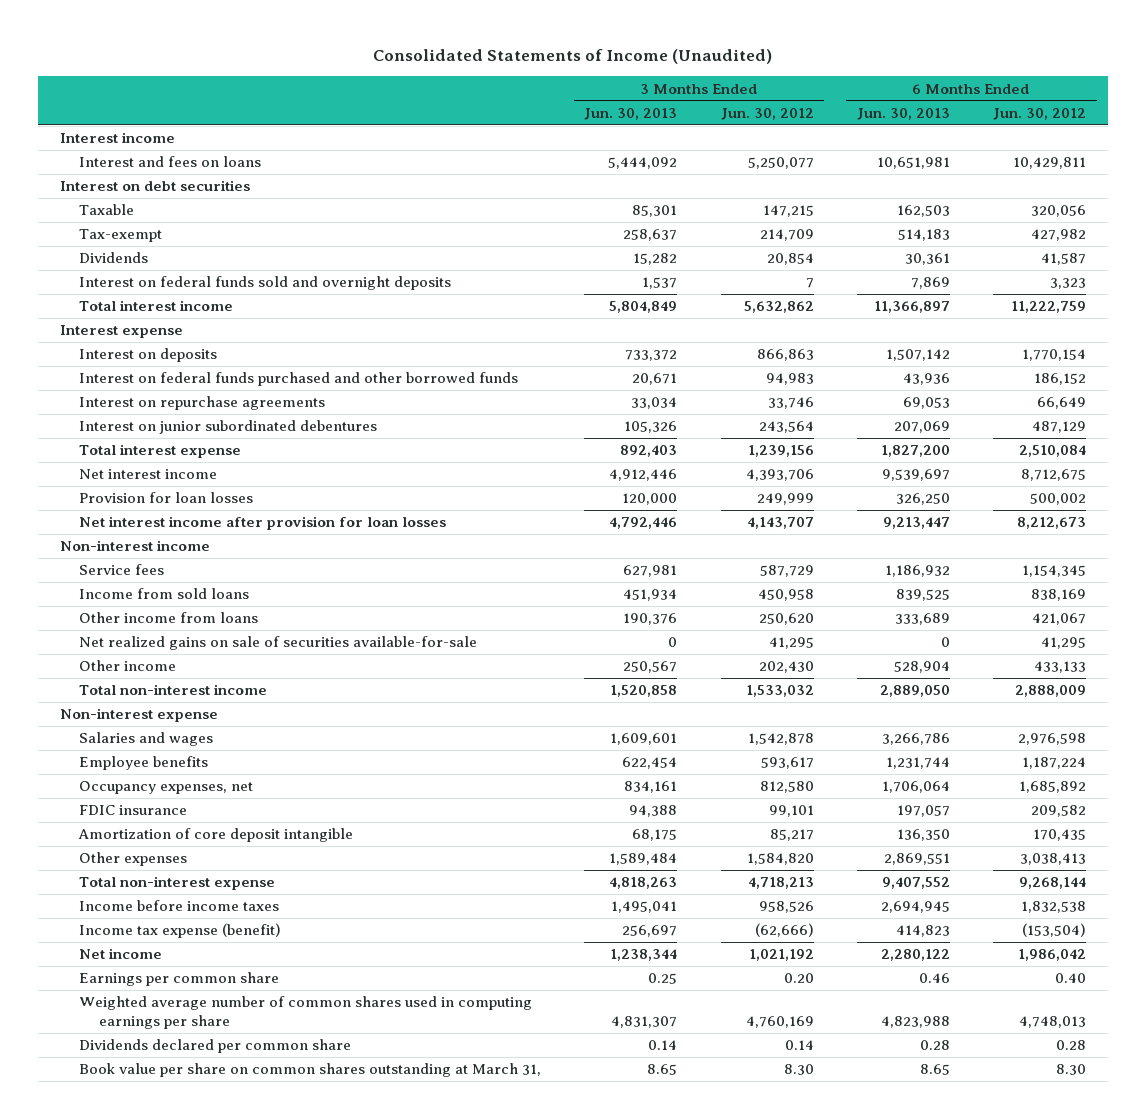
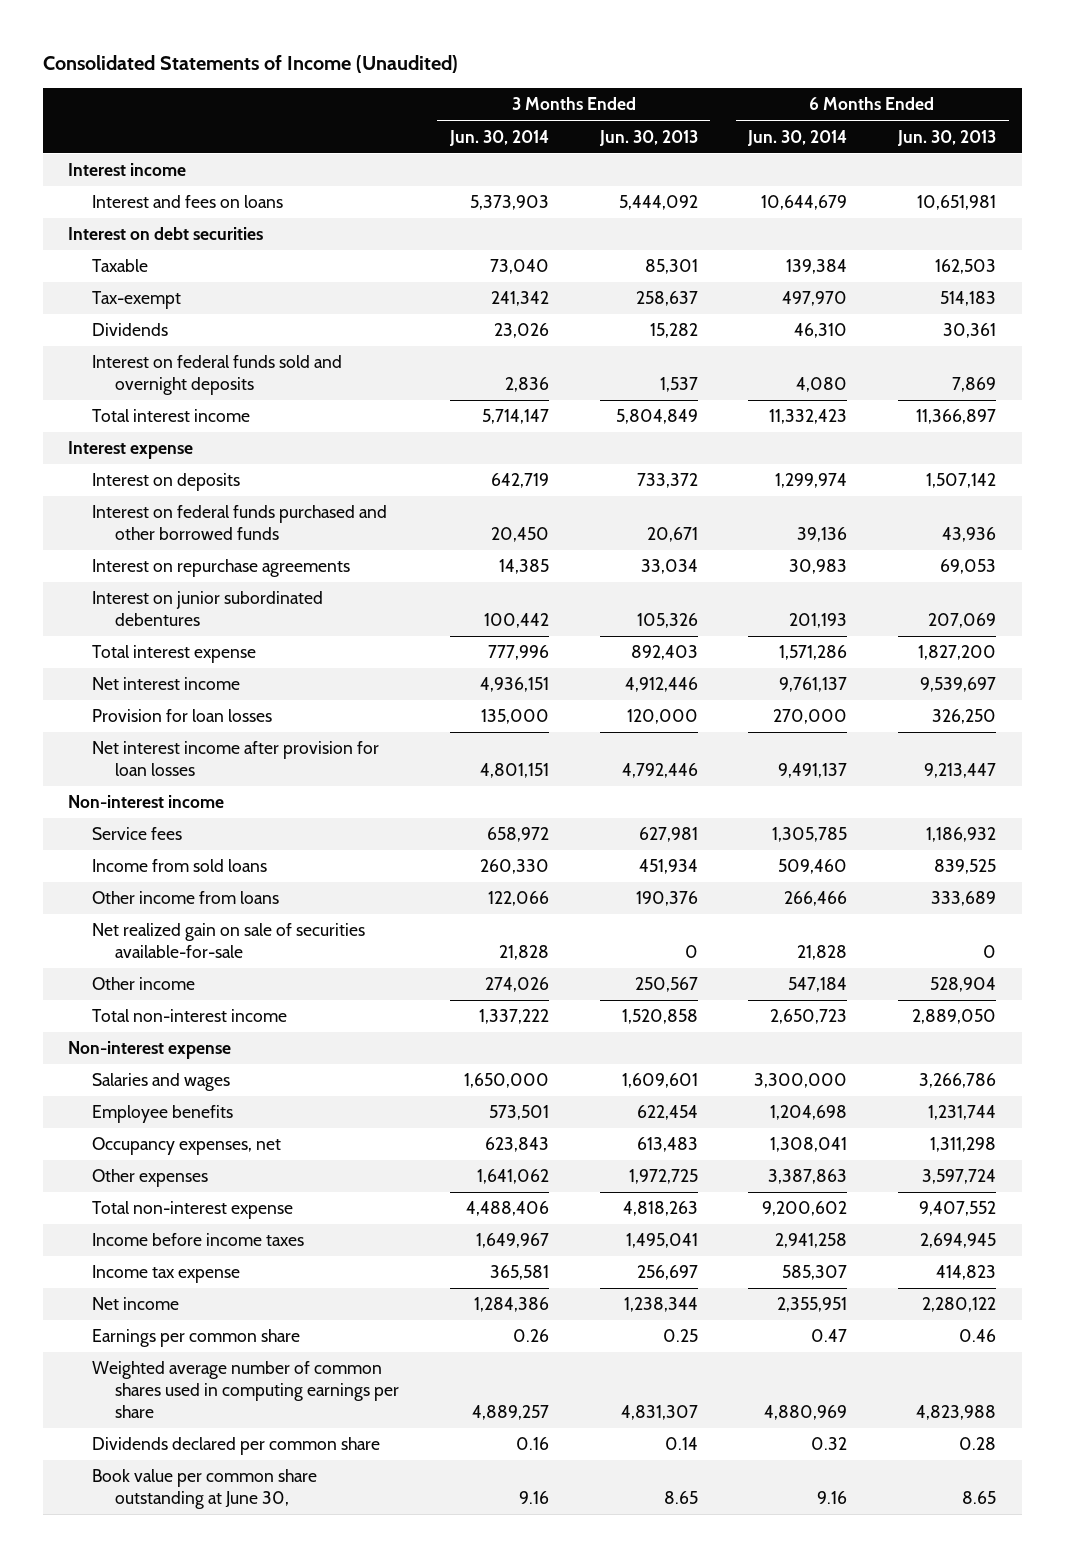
[720,107,814,120] Jun. 30, 2012 -> none
[992,107,1086,120] Jun. 30, 2012 -> none
none -> [449,129,550,146] Jun. 30, 2014
none -> [747,129,848,146] Jun. 30, 2014
[79,636,478,651] Net realized gains on sale of securities available-for-sale -> [91,923,365,959] Net realized gain on sale of securities available-for-sale
[79,805,188,816] FDIC insurance -> none
[78,828,354,843] Amortization of core deposit intangible -> none
[624,781,678,794] 834,161 -> [636,1137,698,1153] 613,483
[881,781,950,794] 1,706,064 -> [930,1137,997,1153] 1,311,298
[609,853,678,866] 1,589,484 -> [628,1169,698,1185] 1,972,725
[883,853,950,866] 2,869,551 -> [922,1169,997,1185] 3,597,724
[79,923,282,939] Income tax expense (benefit) -> [91,1265,240,1284] Income tax expense
[79,1063,542,1078] Book value per share on common shares outstanding at March 31, -> [91,1469,317,1510] Book value per common share outstanding at June 30,

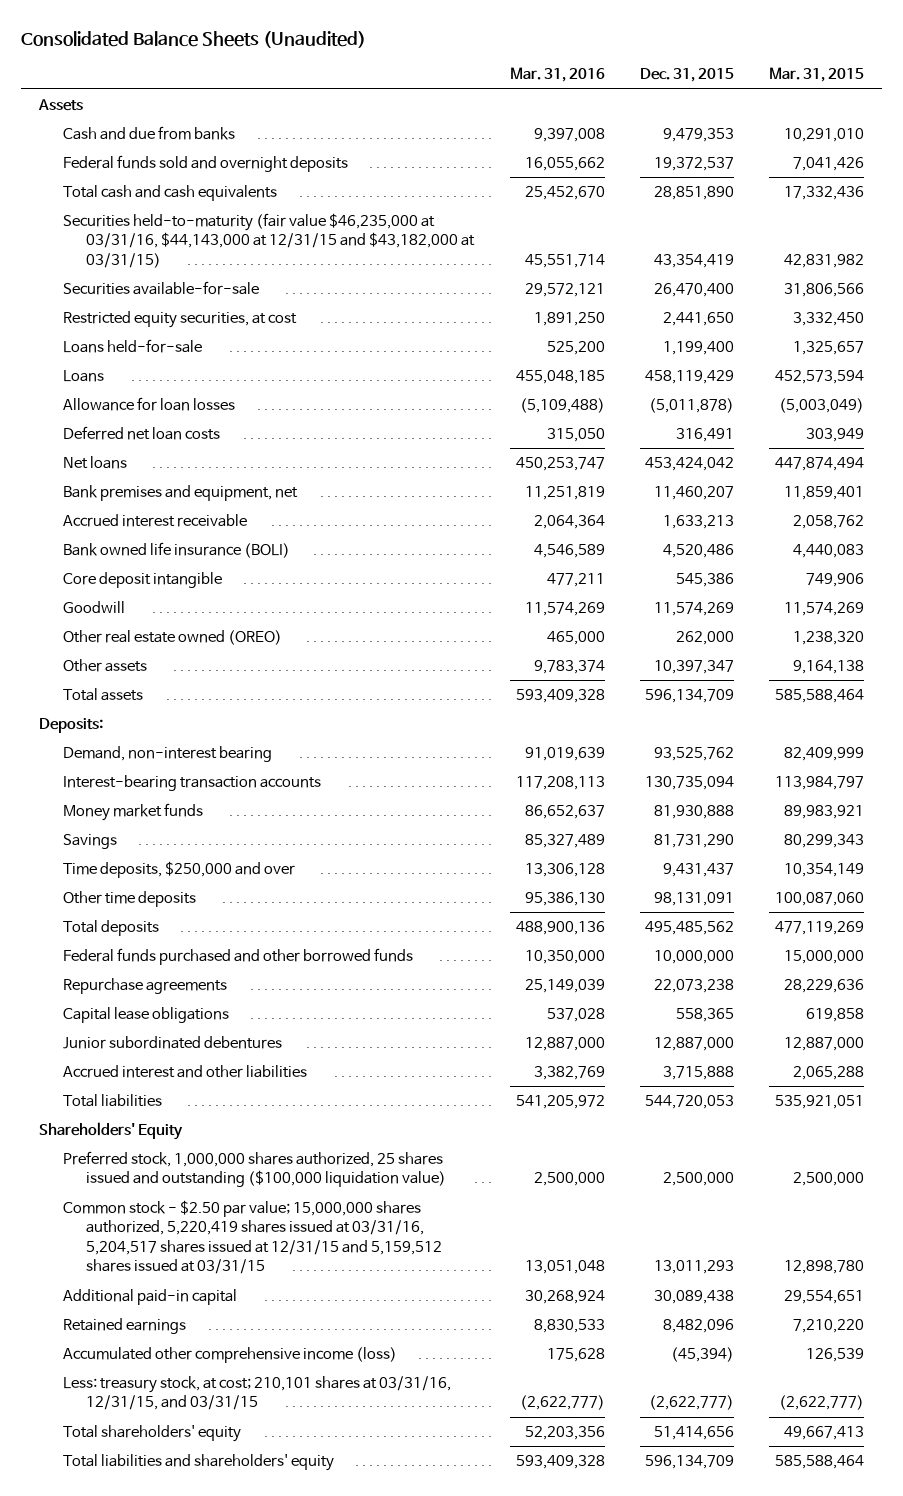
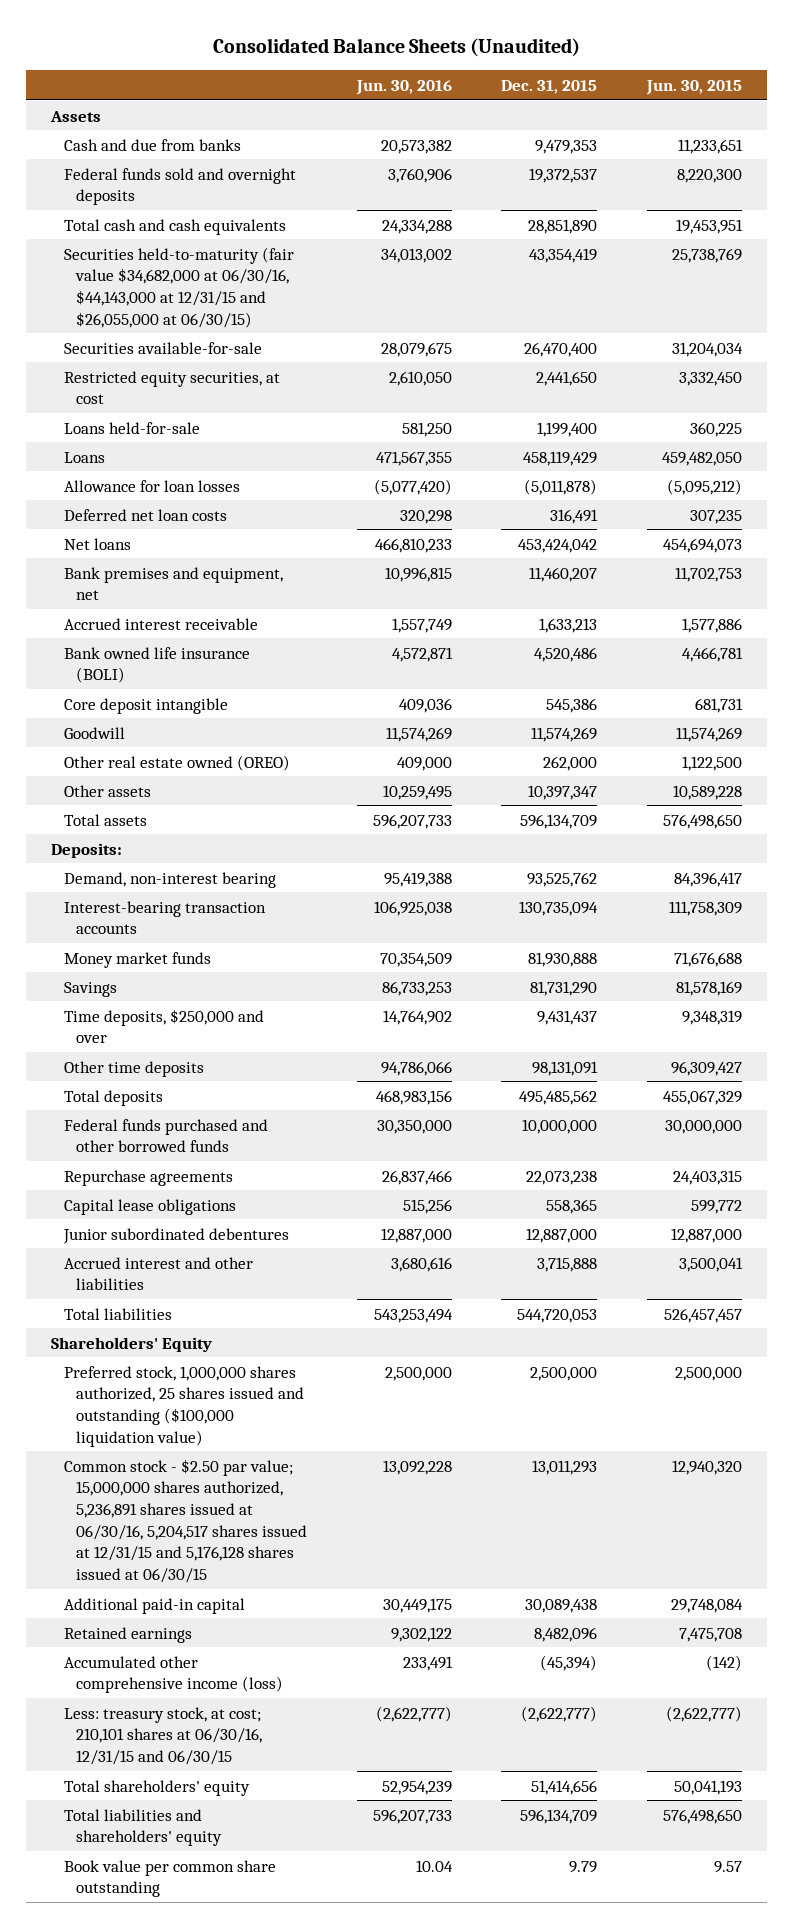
[509,67,605,83] Mar. 31, 2016 -> none
[768,67,864,83] Mar. 31, 2015 -> none
none -> [355,79,452,95] Jun. 30, 2016
none -> [646,79,743,95] Jun. 30, 2015
[62,212,476,268] Securities held-to-maturity (fair value $46,235,000 at 03/31/16, $44,143,000 at 12/31/15 and $43,182,000 at 03/31/15) -> [63,246,294,328] Securities held-to-maturity (fair value $34,682,000 at 06/30/16, $44,143,000 at 12/31/15 and $26,055,000 at 06/30/15)
[62,1199,443,1275] Common stock - $2.50 par value; 15,000,000 shares authorized, 5,220,419 shares issued at 03/31/16, 5,204,517 shares issued at 12/31/15 and 5,159,512 shares issued at 03/31/15 -> [63,1458,307,1583] Common stock - $2.50 par value; 15,000,000 shares authorized, 5,236,891 shares issued at 06/30/16, 5,204,517 shares issued at 12/31/15 and 5,176,128 shares issued at 06/30/15
[62,1375,451,1411] Less: treasury stock, at cost; 210,101 shares at 03/31/16, 12/31/15, and 03/31/15 -> [63,1706,262,1765] Less: treasury stock, at cost; 210,101 shares at 06/30/16, 12/31/15 and 06/30/15
none -> [63,1859,276,1898] Book value per common share outstanding

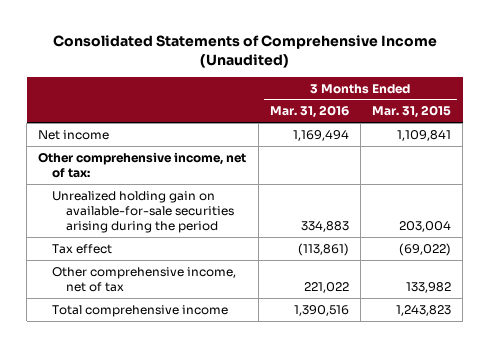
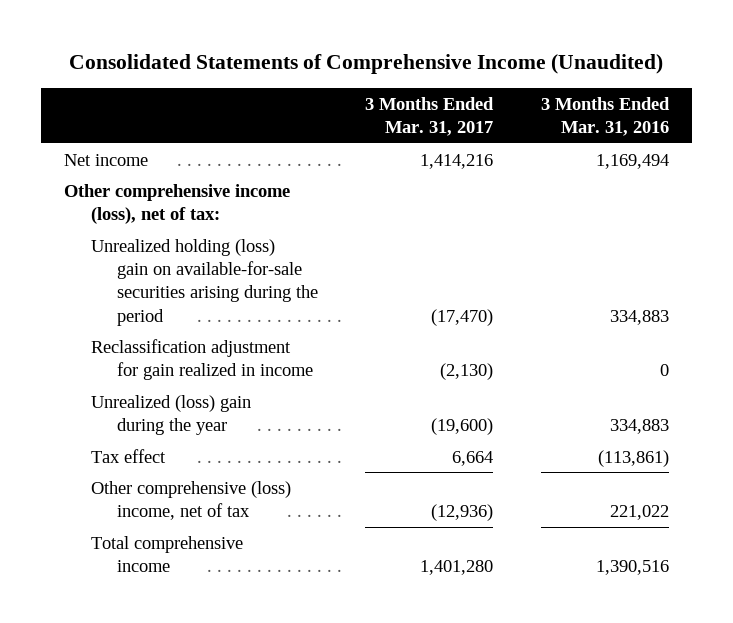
[372,105,452,119] Mar. 31, 2015 -> none
none -> [365,96,495,137] 3 Months Ended Mar. 31, 2017
[38,151,247,178] Other comprehensive income, net of tax: -> [64,183,291,225] Other comprehensive income (loss), net of tax:
[51,190,234,233] Unrealized holding gain on available-for-sale securities arising during the period -> [90,238,319,326] Unrealized holding (loss) gain on available-for-sale securities arising during the period
none -> [90,338,314,381] Reclassification adjustment for gain realized in income
none -> [90,394,251,436] Unrealized (loss) gain during the year
[51,266,236,292] Other comprehensive income, net of tax -> [90,480,291,521] Other comprehensive (loss) income, net of tax

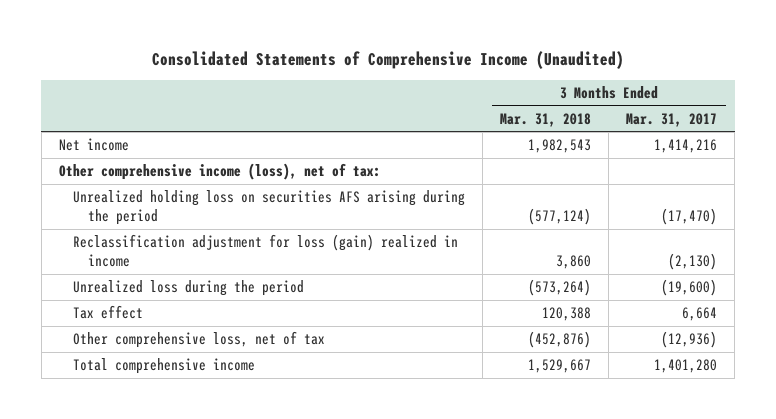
[540,96,670,137] 3 Months Ended Mar. 31, 2016 -> none
none -> [500,112,592,127] Mar. 31, 2018
[90,238,319,326] Unrealized holding (loss) gain on available-for-sale securities arising during the period -> [73,190,466,226] Unrealized holding loss on securities AFS arising during the period
[90,338,314,381] Reclassification adjustment for gain realized in income -> [73,234,459,268] Reclassification adjustment for loss (gain) realized in income
[90,394,251,436] Unrealized (loss) gain during the year -> [73,280,305,297] Unrealized loss during the period
[90,480,291,521] Other comprehensive (loss) income, net of tax -> [73,331,326,349] Other comprehensive loss, net of tax

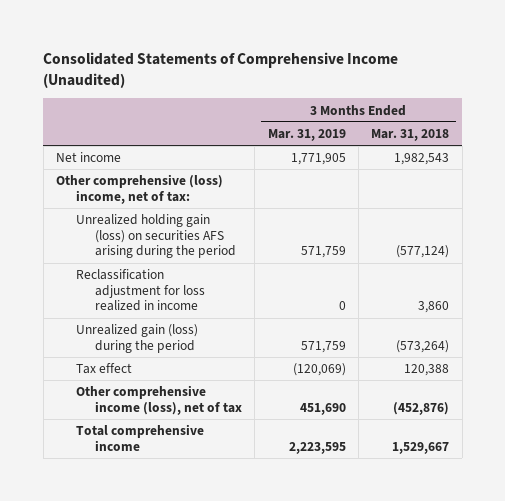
[626,112,718,127] Mar. 31, 2017 -> none
none -> [267,128,346,141] Mar. 31, 2019
[58,163,381,181] Other comprehensive income (loss), net of tax: -> [56,174,224,204] Other comprehensive (loss) income, net of tax:
[73,190,466,226] Unrealized holding loss on securities AFS arising during the period -> [75,214,237,259] Unrealized holding gain (loss) on securities AFS arising during the period
[73,234,459,268] Reclassification adjustment for loss (gain) realized in income -> [75,269,206,312] Reclassification adjustment for loss realized in income
[73,280,305,297] Unrealized loss during the period -> [75,324,198,353] Unrealized gain (loss) during the period
[73,331,326,349] Other comprehensive loss, net of tax -> [75,385,243,415] Other comprehensive income (loss), net of tax

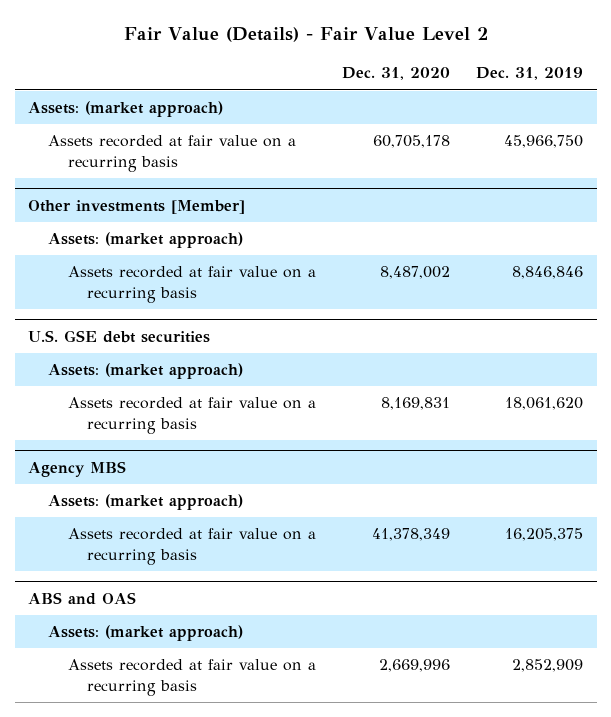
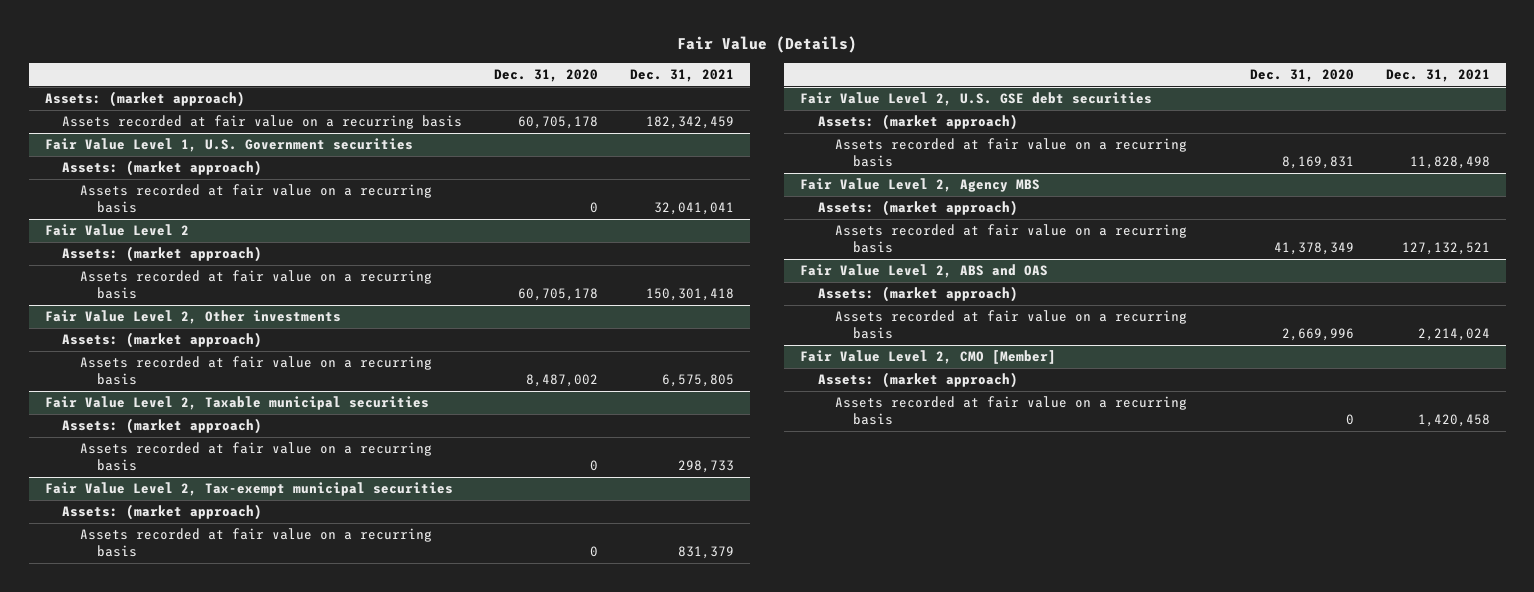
[123,26,488,42] Fair Value (Details) - Fair Value Level 2 -> [677,36,858,54] Fair Value (Details)
[476,67,584,81] Dec. 31, 2019 -> none
none -> [630,68,735,82] Dec. 31, 2021
[27,199,245,214] Other investments [Member] -> none
none -> [44,138,413,153] Fair Value Level 1, U.S. Government securities
none -> [79,184,432,213] Assets recorded at fair value on a recurring basis
none -> [44,224,189,237] Fair Value Level 2
none -> [62,246,263,263] Assets: (market approach)
none -> [79,270,432,299] Assets recorded at fair value on a recurring basis
none -> [44,310,341,325] Fair Value Level 2, Other investments
none -> [62,332,263,349] Assets: (market approach)
[27,329,210,343] U.S. GSE debt securities -> none
none -> [44,396,429,411] Fair Value Level 2, Taxable municipal securities
none -> [79,442,432,471] Assets recorded at fair value on a recurring basis
none -> [44,482,453,497] Fair Value Level 2, Tax-exempt municipal securities
none -> [62,504,263,521] Assets: (market approach)
none -> [79,528,432,557] Assets recorded at fair value on a recurring basis
none -> [799,92,1152,107] Fair Value Level 2, U.S. GSE debt securities
none -> [817,114,1018,131] Assets: (market approach)
[27,460,126,477] Agency MBS -> none
none -> [799,178,1040,193] Fair Value Level 2, Agency MBS
[27,591,136,605] ABS and OAS -> none
none -> [799,264,1048,279] Fair Value Level 2, ABS and OAS
none -> [799,350,1056,365] Fair Value Level 2, CMO [Member]
none -> [817,372,1018,389] Assets: (market approach)
none -> [835,396,1188,425] Assets recorded at fair value on a recurring basis

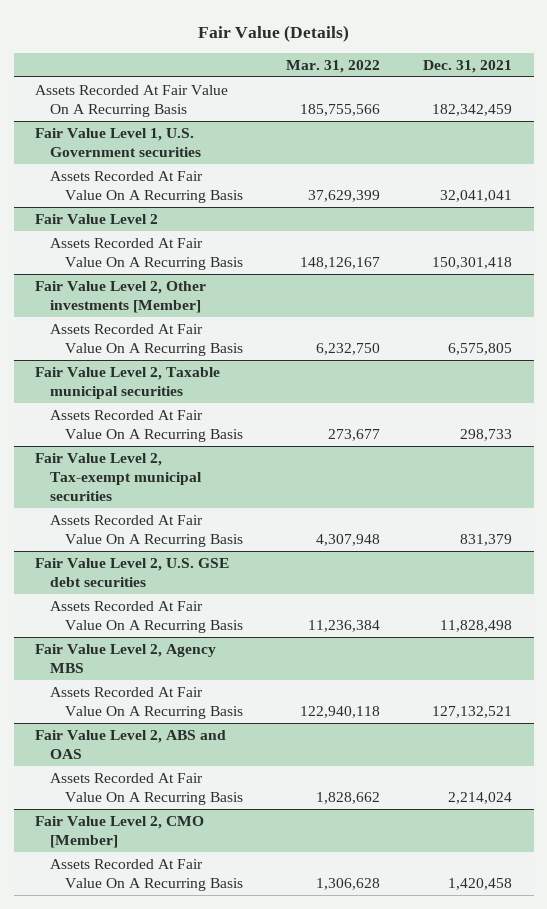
[494,68,599,82] Dec. 31, 2020 -> none
none -> [285,59,380,73] Mar. 31, 2022
[44,91,245,108] Assets: (market approach) -> none
[62,115,463,130] Assets recorded at fair value on a recurring basis -> [35,84,229,117] Assets Recorded At Fair Value On A Recurring Basis
[62,160,263,177] Assets: (market approach) -> none
[79,184,432,213] Assets recorded at fair value on a recurring basis -> [50,170,243,203] Assets Recorded At Fair Value On A Recurring Basis
[62,246,263,263] Assets: (market approach) -> none
[62,332,263,349] Assets: (market approach) -> none
[79,270,432,299] Assets recorded at fair value on a recurring basis -> [50,237,243,270] Assets Recorded At Fair Value On A Recurring Basis
[44,310,341,325] Fair Value Level 2, Other investments -> [35,280,207,313] Fair Value Level 2, Other investments [Member]
[79,356,432,385] Assets recorded at fair value on a recurring basis -> [50,323,243,356] Assets Recorded At Fair Value On A Recurring Basis
[62,418,263,435] Assets: (market approach) -> none
[79,442,432,471] Assets recorded at fair value on a recurring basis -> [50,409,243,442] Assets Recorded At Fair Value On A Recurring Basis
[62,504,263,521] Assets: (market approach) -> none
[79,528,432,557] Assets recorded at fair value on a recurring basis -> [50,514,243,547] Assets Recorded At Fair Value On A Recurring Basis
[817,114,1018,131] Assets: (market approach) -> none
[835,138,1188,167] Assets recorded at fair value on a recurring basis -> [50,600,243,633] Assets Recorded At Fair Value On A Recurring Basis
[817,200,1018,217] Assets: (market approach) -> none
[835,224,1188,253] Assets recorded at fair value on a recurring basis -> [50,686,243,719] Assets Recorded At Fair Value On A Recurring Basis
[817,286,1018,303] Assets: (market approach) -> none
[835,310,1188,339] Assets recorded at fair value on a recurring basis -> [50,772,243,805] Assets Recorded At Fair Value On A Recurring Basis
[817,372,1018,389] Assets: (market approach) -> none
[835,396,1188,425] Assets recorded at fair value on a recurring basis -> [50,858,243,891] Assets Recorded At Fair Value On A Recurring Basis

